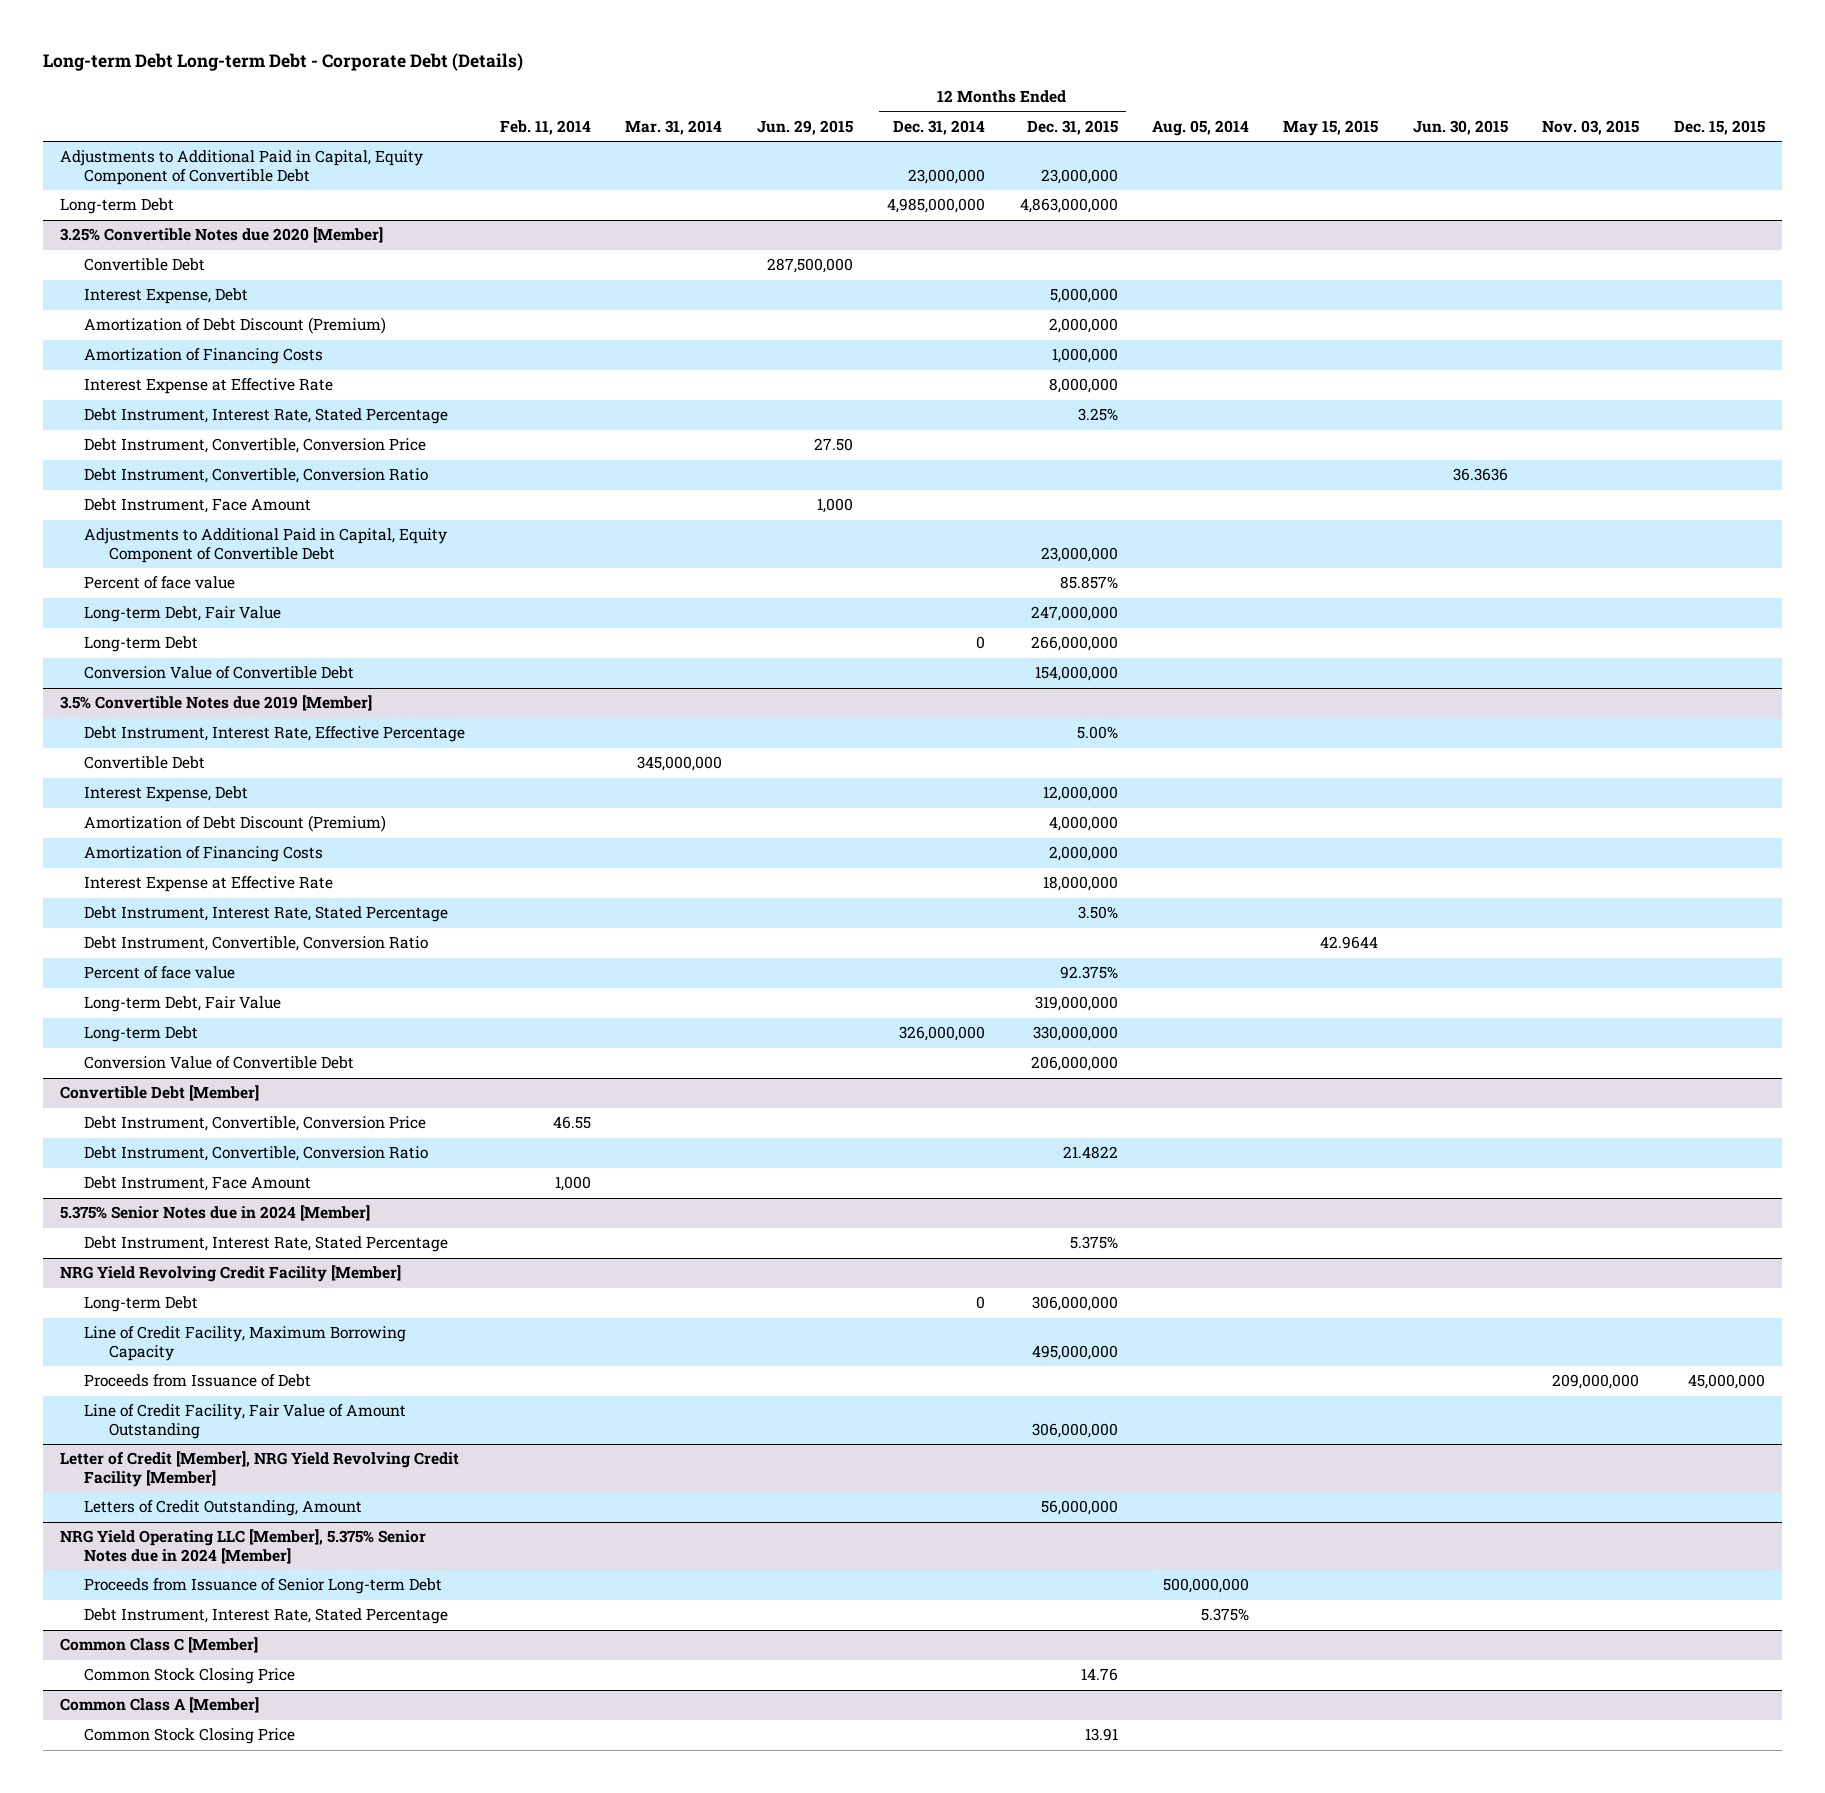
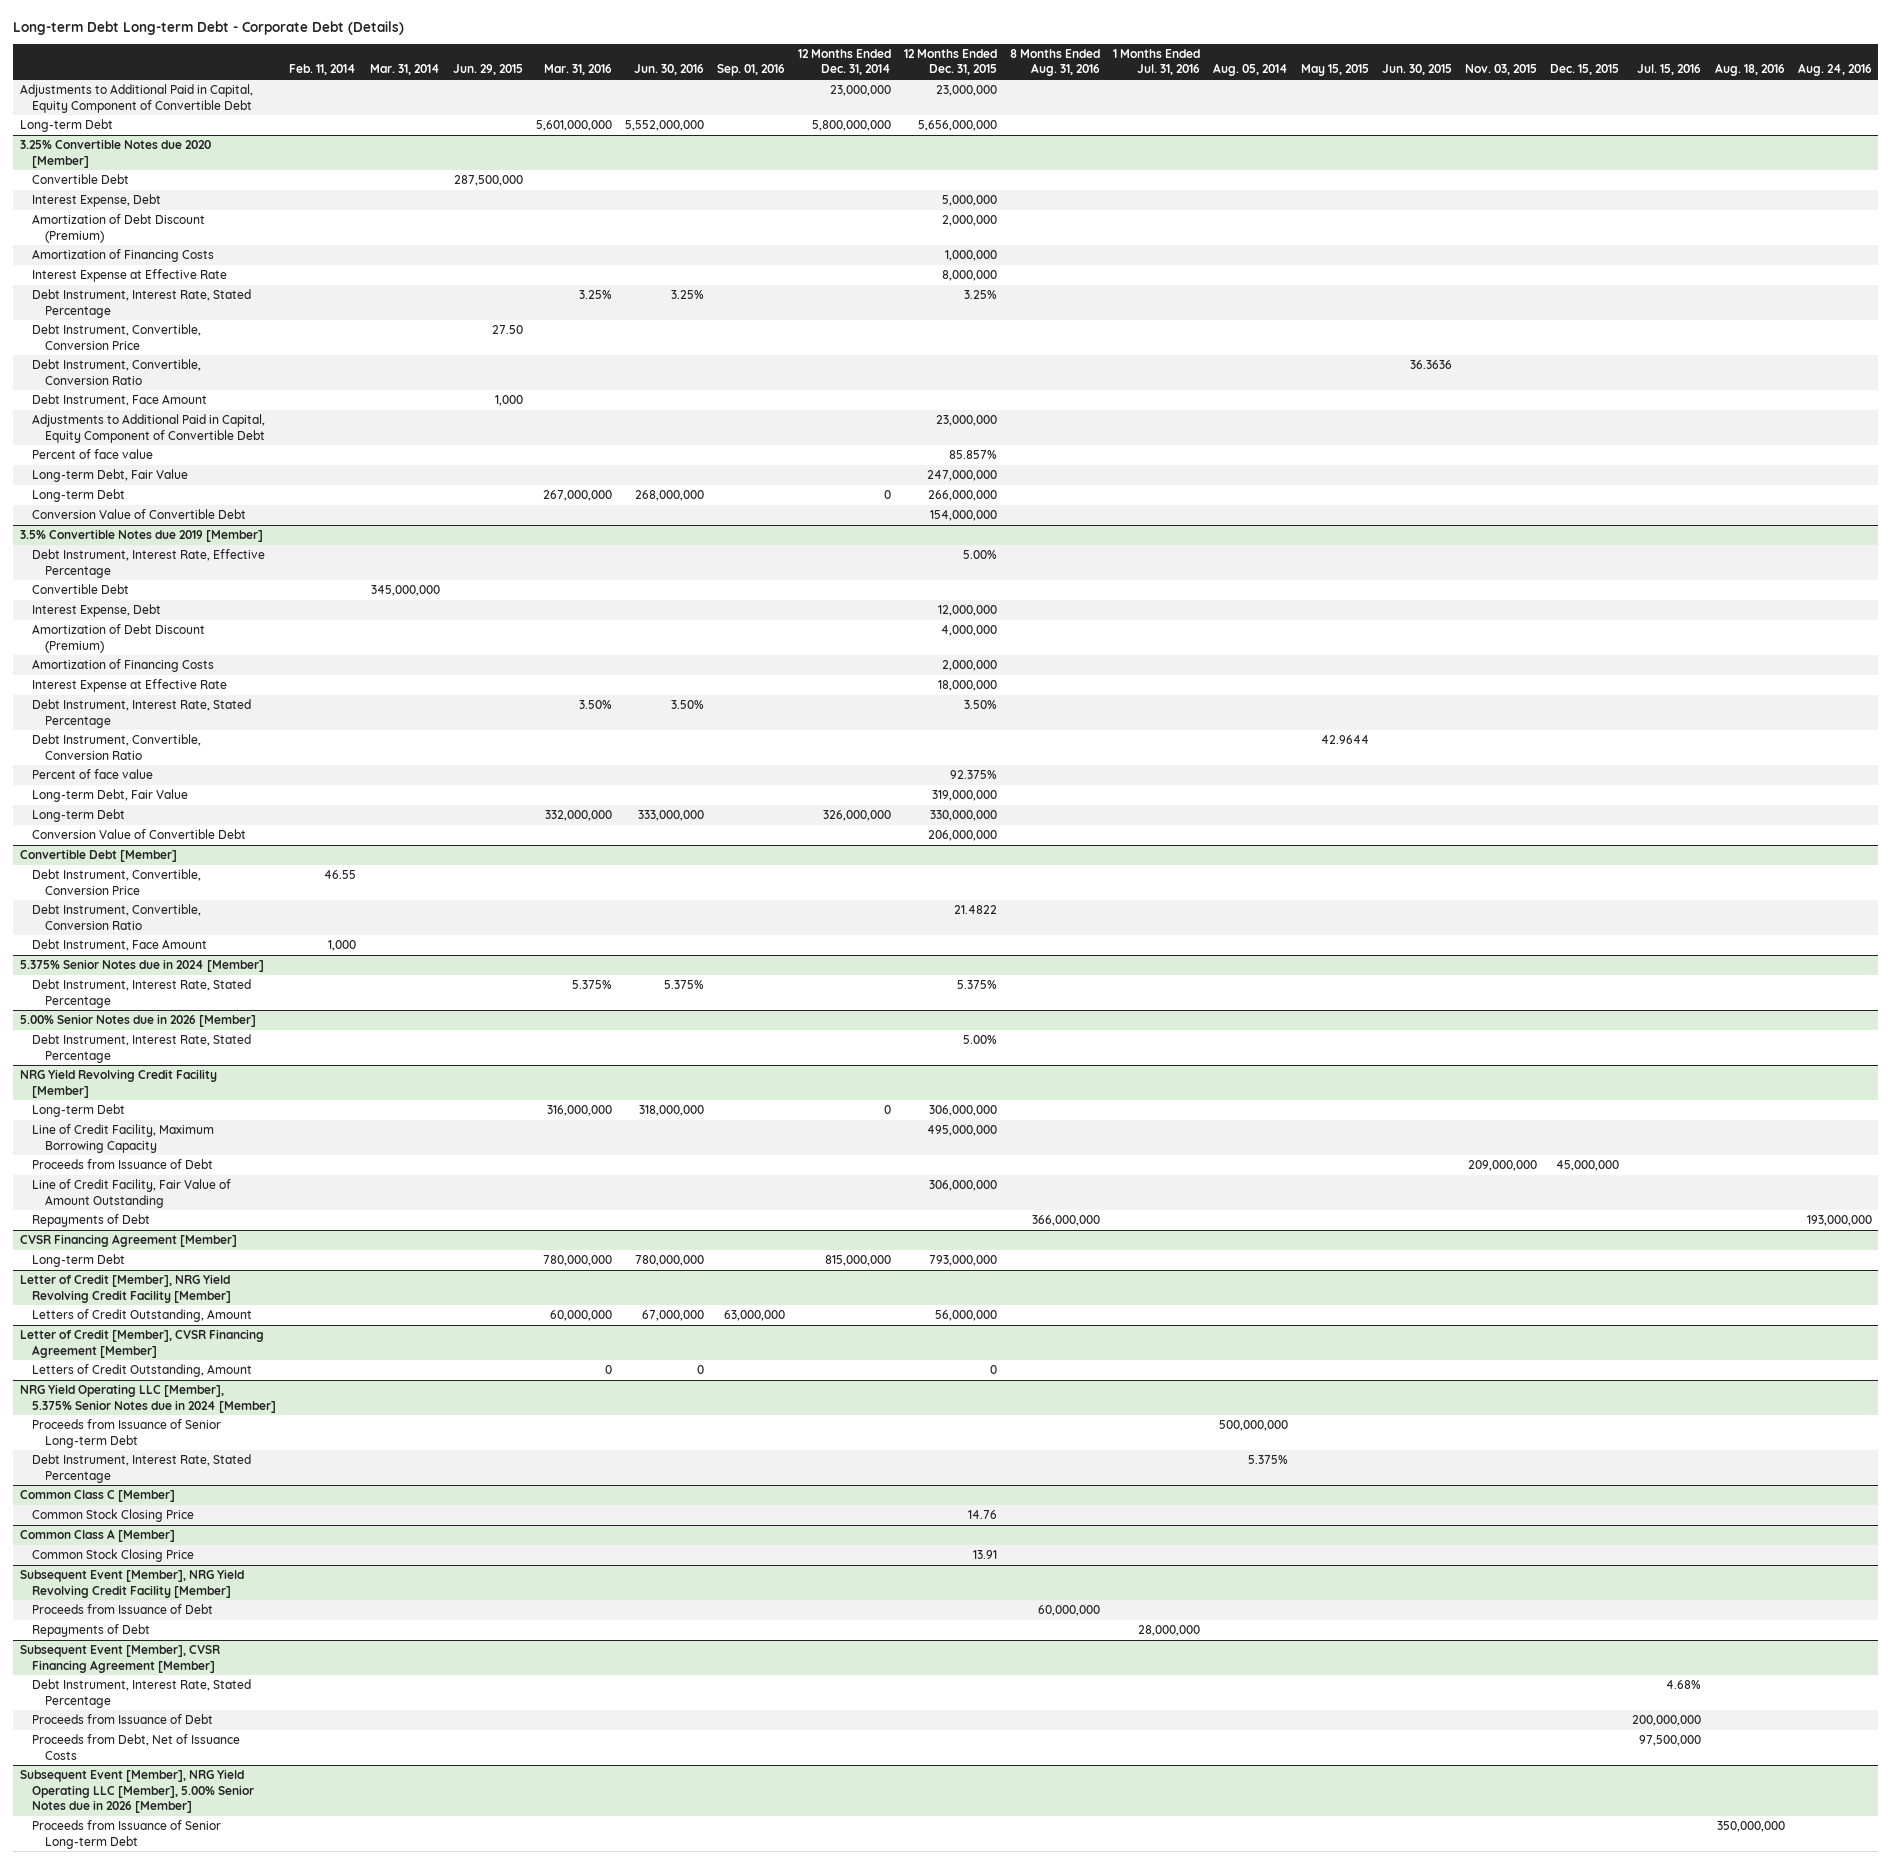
none -> [543,64,612,76] Mar. 31, 2016
none -> [633,64,704,76] Jun. 30, 2016
none -> [716,64,785,77] Sep. 01, 2016
none -> [1010,49,1101,77] 8 Months Ended Aug. 31, 2016
none -> [1113,49,1201,76] 1 Months Ended Jul. 31, 2016
none -> [1637,64,1702,76] Jul. 15, 2016
none -> [1714,63,1785,77] Aug. 18, 2016
none -> [1797,63,1872,77] Aug. 24, 2016
[887,198,986,214] 4,985,000,000 -> [811,120,891,132] 5,800,000,000
[1019,198,1118,214] 4,863,000,000 -> [917,120,997,132] 5,656,000,000
none -> [19,1014,256,1028] 5.00% Senior Notes due in 2026 [Member]
none -> [32,1034,252,1063] Debt Instrument, Interest Rate, Stated Percentage
none -> [32,1214,151,1228] Repayments of Debt
none -> [19,1234,237,1248] CVSR Financing Agreement [Member]
none -> [32,1254,126,1268] Long-term Debt
none -> [19,1329,264,1358] Letter of Credit [Member], CVSR Financing Agreement [Member]
none -> [32,1364,253,1378] Letters of Credit Outstanding, Amount
none -> [19,1569,244,1598] Subsequent Event [Member], NRG Yield Revolving Credit Facility [Member]
none -> [32,1604,214,1615] Proceeds from Issuance of Debt
none -> [32,1624,151,1638] Repayments of Debt
none -> [19,1645,220,1673] Subsequent Event [Member], CVSR Financing Agreement [Member]
none -> [32,1679,252,1708] Debt Instrument, Interest Rate, Stated Percentage
none -> [32,1714,214,1725] Proceeds from Issuance of Debt
none -> [32,1734,241,1760] Proceeds from Debt, Net of Issuance Costs
none -> [19,1769,255,1813] Subsequent Event [Member], NRG Yield Operating LLC [Member], 5.00% Senior Notes due in 2026 [Member]
none -> [32,1820,222,1849] Proceeds from Issuance of Senior Long-term Debt

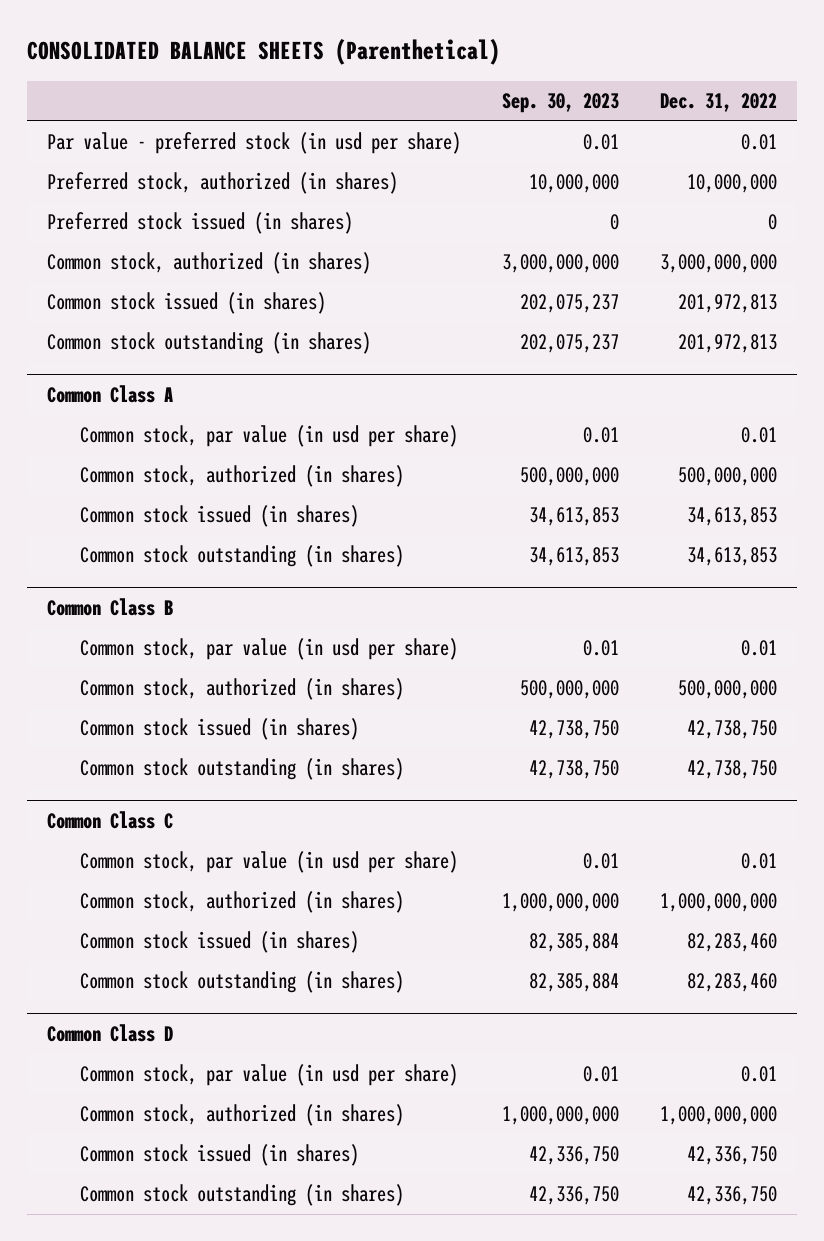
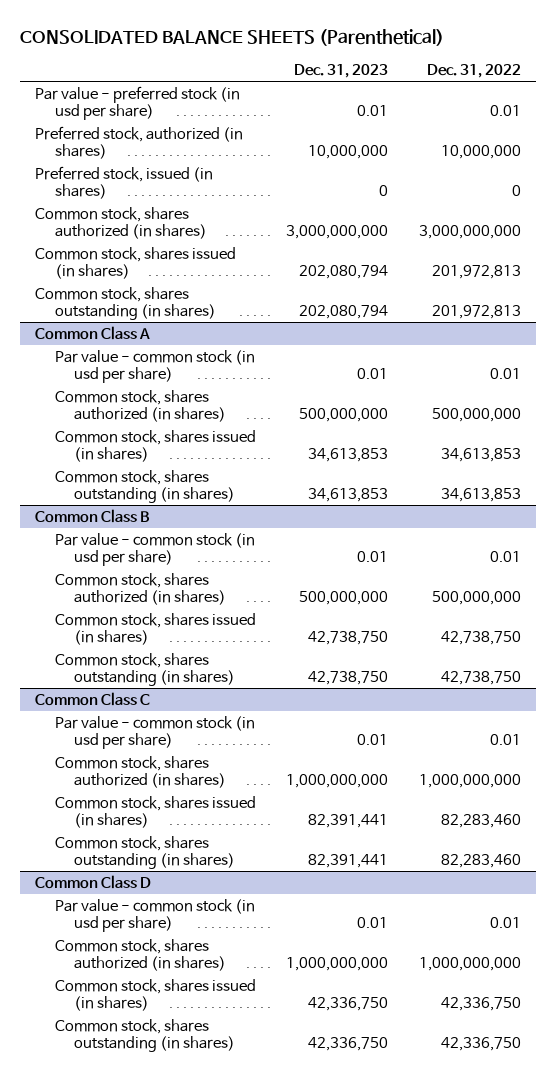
[501,93,619,114] Sep. 30, 2023 -> none
none -> [294,63,389,78] Dec. 31, 2023
[47,212,354,235] Preferred stock issued (in shares) -> [35,165,214,200] Preferred stock, issued (in shares)
[47,252,372,275] Common stock, authorized (in shares) -> [35,206,207,240] Common stock, shares authorized (in shares)
[47,292,327,315] Common stock issued (in shares) -> [35,246,237,280] Common stock, shares issued (in shares)
[47,332,372,355] Common stock outstanding (in shares) -> [35,286,216,321] Common stock, shares outstanding (in shares)
[79,425,458,448] Common stock, par value (in usd per share) -> [54,349,255,384] Par value - common stock (in usd per share)
[79,465,404,488] Common stock, authorized (in shares) -> [54,389,227,423] Common stock, shares authorized (in shares)
[79,505,359,528] Common stock issued (in shares) -> [54,429,256,463] Common stock, shares issued (in shares)
[79,545,404,568] Common stock outstanding (in shares) -> [54,469,236,504] Common stock, shares outstanding (in shares)
[79,638,458,661] Common stock, par value (in usd per share) -> [54,532,255,567] Par value - common stock (in usd per share)
[79,678,404,701] Common stock, authorized (in shares) -> [54,572,227,606] Common stock, shares authorized (in shares)
[79,718,359,741] Common stock issued (in shares) -> [54,612,256,646] Common stock, shares issued (in shares)
[79,758,404,781] Common stock outstanding (in shares) -> [54,652,236,687] Common stock, shares outstanding (in shares)
[79,851,458,874] Common stock, par value (in usd per share) -> [54,715,255,750] Par value - common stock (in usd per share)
[79,891,404,914] Common stock, authorized (in shares) -> [54,755,227,789] Common stock, shares authorized (in shares)
[79,931,359,954] Common stock issued (in shares) -> [54,795,256,829] Common stock, shares issued (in shares)
[79,971,404,994] Common stock outstanding (in shares) -> [54,835,236,870] Common stock, shares outstanding (in shares)
[79,1064,458,1087] Common stock, par value (in usd per share) -> [54,898,255,933] Par value - common stock (in usd per share)
[79,1104,404,1127] Common stock, authorized (in shares) -> [54,938,227,972] Common stock, shares authorized (in shares)
[79,1144,359,1167] Common stock issued (in shares) -> [54,978,256,1012] Common stock, shares issued (in shares)
[79,1184,404,1207] Common stock outstanding (in shares) -> [54,1018,236,1053] Common stock, shares outstanding (in shares)

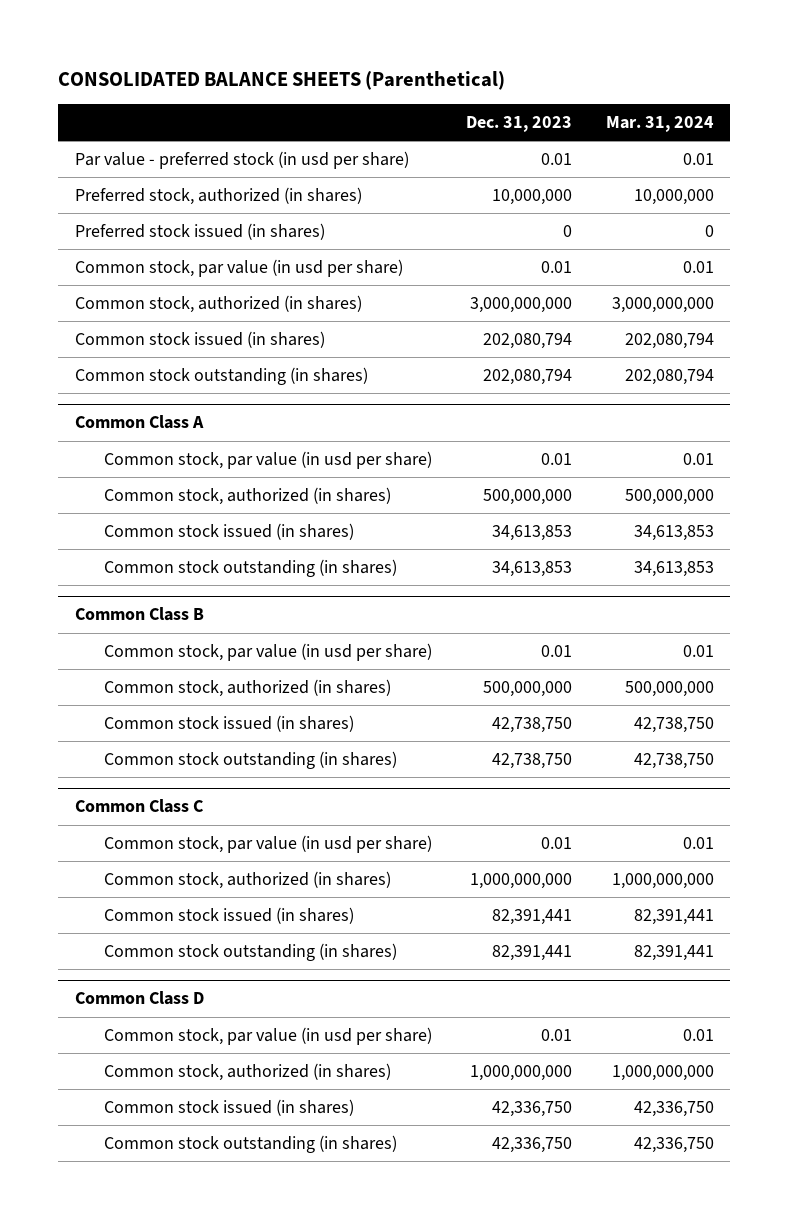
[426,63,521,78] Dec. 31, 2022 -> none
none -> [605,115,714,132] Mar. 31, 2024
[35,165,214,200] Preferred stock, issued (in shares) -> [74,223,325,241] Preferred stock issued (in shares)
none -> [74,259,403,278] Common stock, par value (in usd per share)
[35,206,207,240] Common stock, shares authorized (in shares) -> [74,295,362,314] Common stock, authorized (in shares)
[35,246,237,280] Common stock, shares issued (in shares) -> [74,331,325,349] Common stock issued (in shares)
[35,286,216,321] Common stock, shares outstanding (in shares) -> [74,367,368,386] Common stock outstanding (in shares)
[54,349,255,384] Par value - common stock (in usd per share) -> [103,451,432,470] Common stock, par value (in usd per share)
[54,389,227,423] Common stock, shares authorized (in shares) -> [103,487,391,506] Common stock, authorized (in shares)
[54,429,256,463] Common stock, shares issued (in shares) -> [103,523,354,541] Common stock issued (in shares)
[54,469,236,504] Common stock, shares outstanding (in shares) -> [103,559,397,578] Common stock outstanding (in shares)
[54,532,255,567] Par value - common stock (in usd per share) -> [103,643,432,662] Common stock, par value (in usd per share)
[54,572,227,606] Common stock, shares authorized (in shares) -> [103,679,391,698] Common stock, authorized (in shares)
[54,612,256,646] Common stock, shares issued (in shares) -> [103,715,354,733] Common stock issued (in shares)
[54,652,236,687] Common stock, shares outstanding (in shares) -> [103,751,397,770] Common stock outstanding (in shares)
[54,715,255,750] Par value - common stock (in usd per share) -> [103,835,432,854] Common stock, par value (in usd per share)
[54,755,227,789] Common stock, shares authorized (in shares) -> [103,871,391,890] Common stock, authorized (in shares)
[54,795,256,829] Common stock, shares issued (in shares) -> [103,907,354,925] Common stock issued (in shares)
[54,835,236,870] Common stock, shares outstanding (in shares) -> [103,943,397,962] Common stock outstanding (in shares)
[54,898,255,933] Par value - common stock (in usd per share) -> [103,1027,432,1046] Common stock, par value (in usd per share)
[54,938,227,972] Common stock, shares authorized (in shares) -> [103,1063,391,1082] Common stock, authorized (in shares)
[54,978,256,1012] Common stock, shares issued (in shares) -> [103,1099,354,1117] Common stock issued (in shares)
[54,1018,236,1053] Common stock, shares outstanding (in shares) -> [103,1135,397,1154] Common stock outstanding (in shares)

